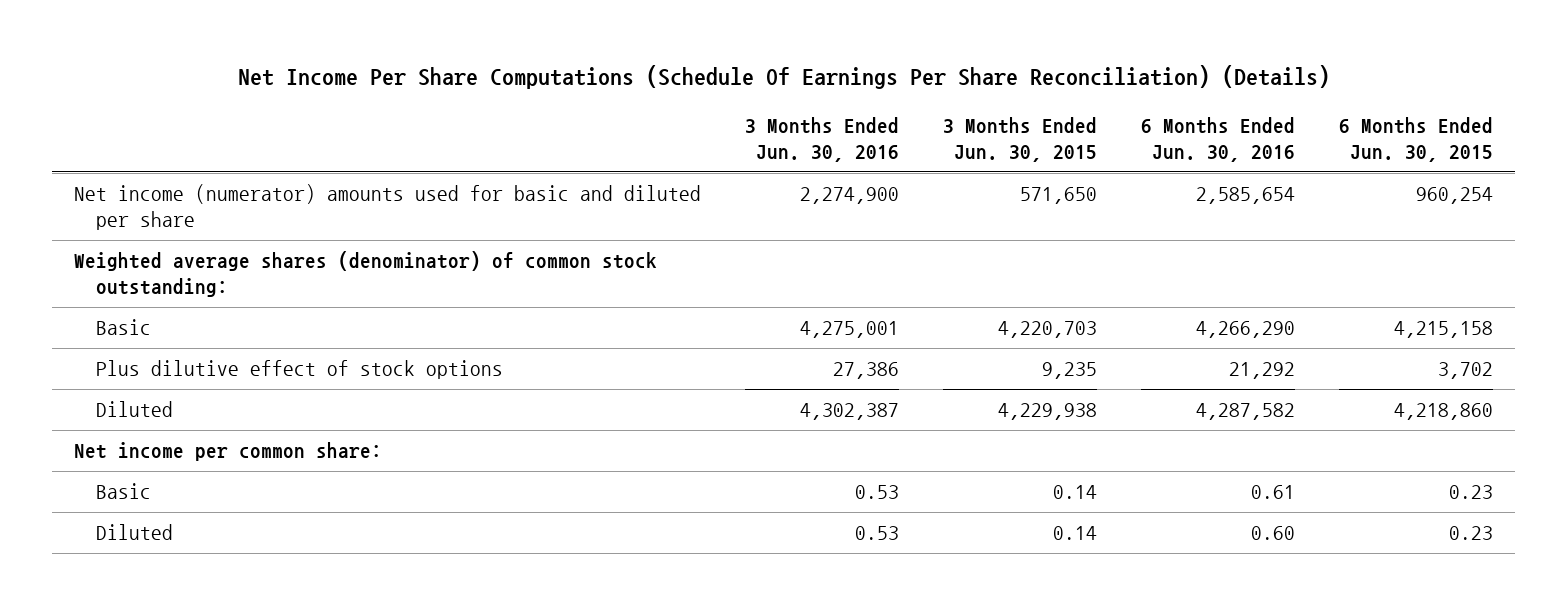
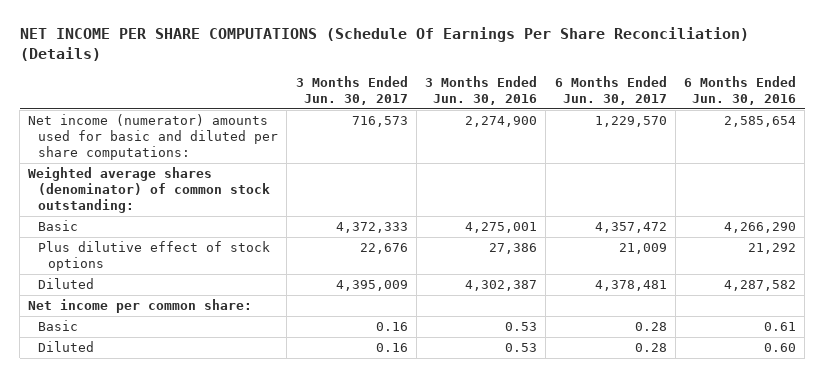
[237,65,1330,90] Net Income Per Share Computations (Schedule Of Earnings Per Share Reconciliation) (Details) -> [19,27,749,61] NET INCOME PER SHARE COMPUTATIONS (Schedule Of Earnings Per Share Reconciliation) (Details)
[943,117,1098,162] 3 Months Ended Jun. 30, 2015 -> none
[1339,117,1494,162] 6 Months Ended Jun. 30, 2015 -> none
none -> [295,75,408,105] 3 Months Ended Jun. 30, 2017
none -> [554,75,667,105] 6 Months Ended Jun. 30, 2017
[74,184,702,230] Net income (numerator) amounts used for basic and diluted per share -> [28,114,279,161] Net income (numerator) amounts used for basic and diluted per share computations:

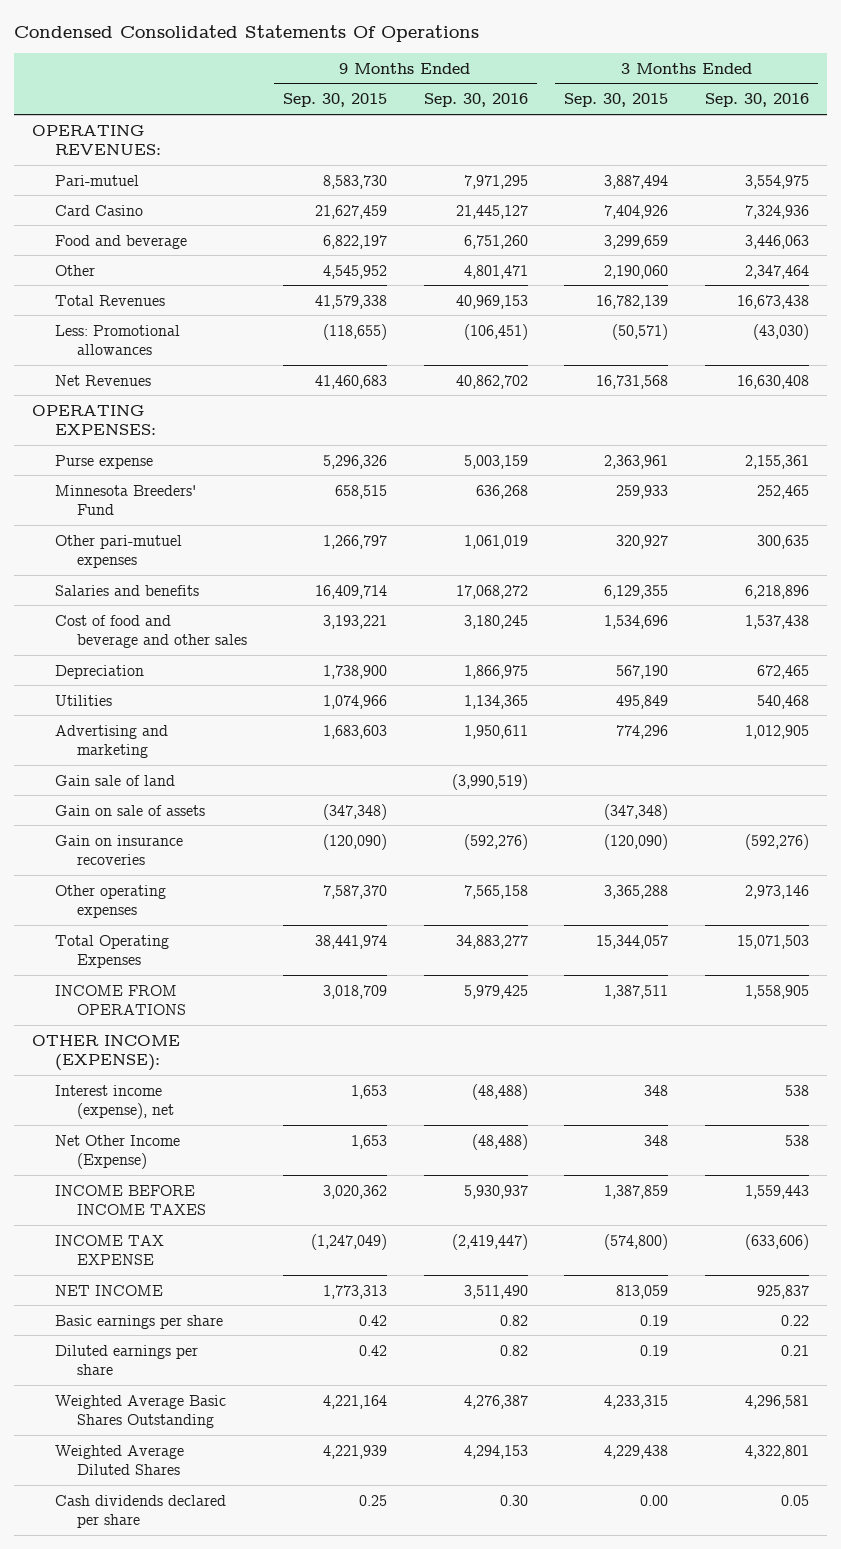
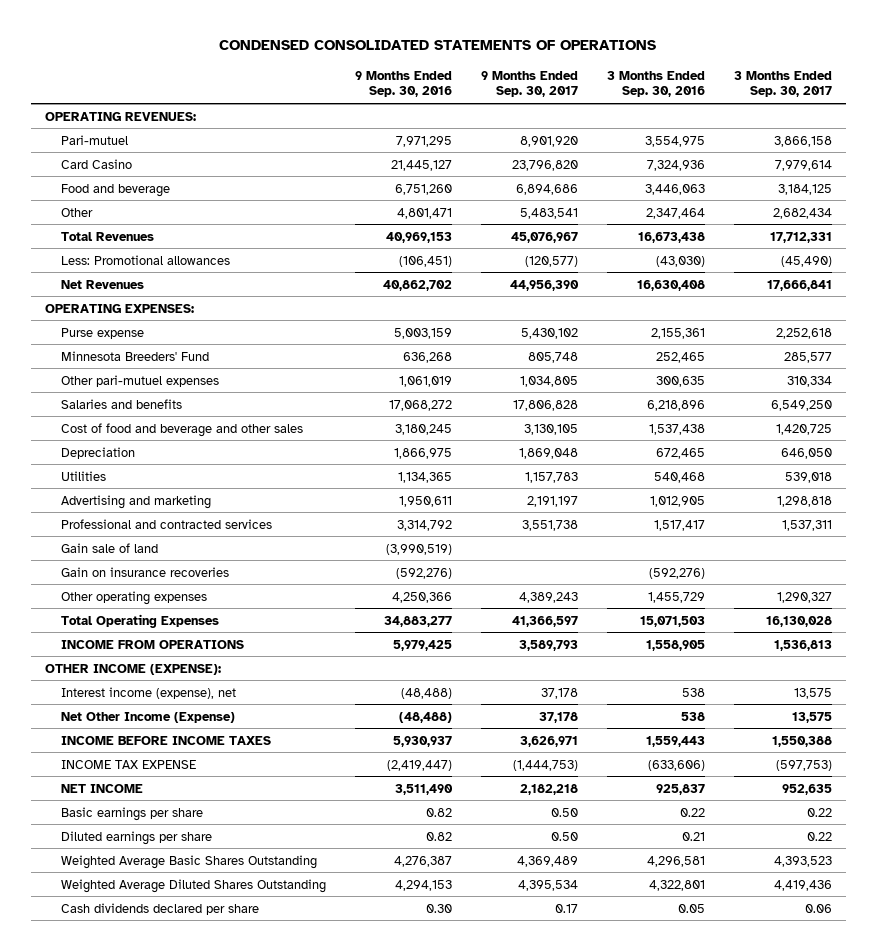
[14,24,480,42] Condensed Consolidated Statements Of Operations -> [219,40,657,51] CONDENSED CONSOLIDATED STATEMENTS OF OPERATIONS
[283,93,388,108] Sep. 30, 2015 -> none
[564,93,669,108] Sep. 30, 2015 -> none
none -> [480,70,578,98] 9 Months Ended Sep. 30, 2017
none -> [733,70,832,98] 3 Months Ended Sep. 30, 2017
none -> [60,518,272,529] Professional and contracted services
[54,804,205,816] Gain on sale of assets -> none
[463,884,528,899] 7,565,158 -> [391,591,452,603] 4,250,366
[744,884,809,899] 2,973,146 -> [647,591,705,603] 1,455,729
[54,1444,184,1475] Weighted Average Diluted Shares -> [60,878,326,893] Weighted Average Diluted Shares Outstanding

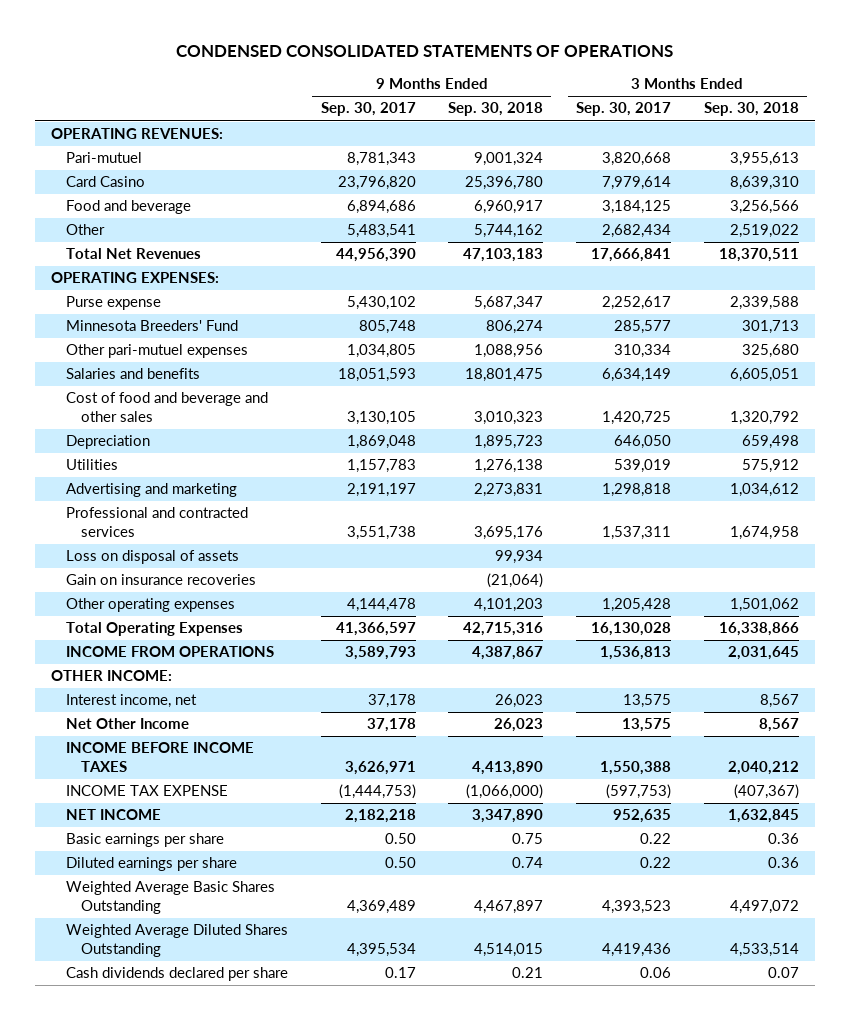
[354,70,452,98] 9 Months Ended Sep. 30, 2016 -> none
[606,70,705,98] 3 Months Ended Sep. 30, 2016 -> none
none -> [448,102,544,117] Sep. 30, 2018
none -> [703,102,799,117] Sep. 30, 2018
[519,135,578,147] 8,901,920 -> [346,152,416,167] 8,781,343
[773,135,832,147] 3,866,158 -> [601,152,671,167] 3,820,668
[60,231,154,241] Total Revenues -> none
[60,254,230,265] Less: Promotional allowances -> none
[60,279,144,289] Net Revenues -> [65,248,201,260] Total Net Revenues
[775,327,832,339] 2,252,618 -> [601,296,671,311] 2,252,617
[512,399,578,411] 17,806,828 -> [337,368,416,383] 18,051,593
[770,399,832,411] 6,549,250 -> [601,368,671,383] 6,634,149
[784,471,832,483] 539,018 -> [613,459,671,474] 539,019
[60,542,158,553] Gain sale of land -> [65,550,239,565] Loss on disposal of assets
[518,591,578,603] 4,389,243 -> [346,598,416,613] 4,144,478
[776,591,832,603] 1,290,327 -> [601,598,671,613] 1,205,428
[45,663,222,675] OTHER INCOME (EXPENSE): -> [51,670,173,682] OTHER INCOME:
[60,686,236,699] Interest income (expense), net -> [65,694,197,709] Interest income, net
[60,711,235,723] Net Other Income (Expense) -> [65,718,189,730] Net Other Income

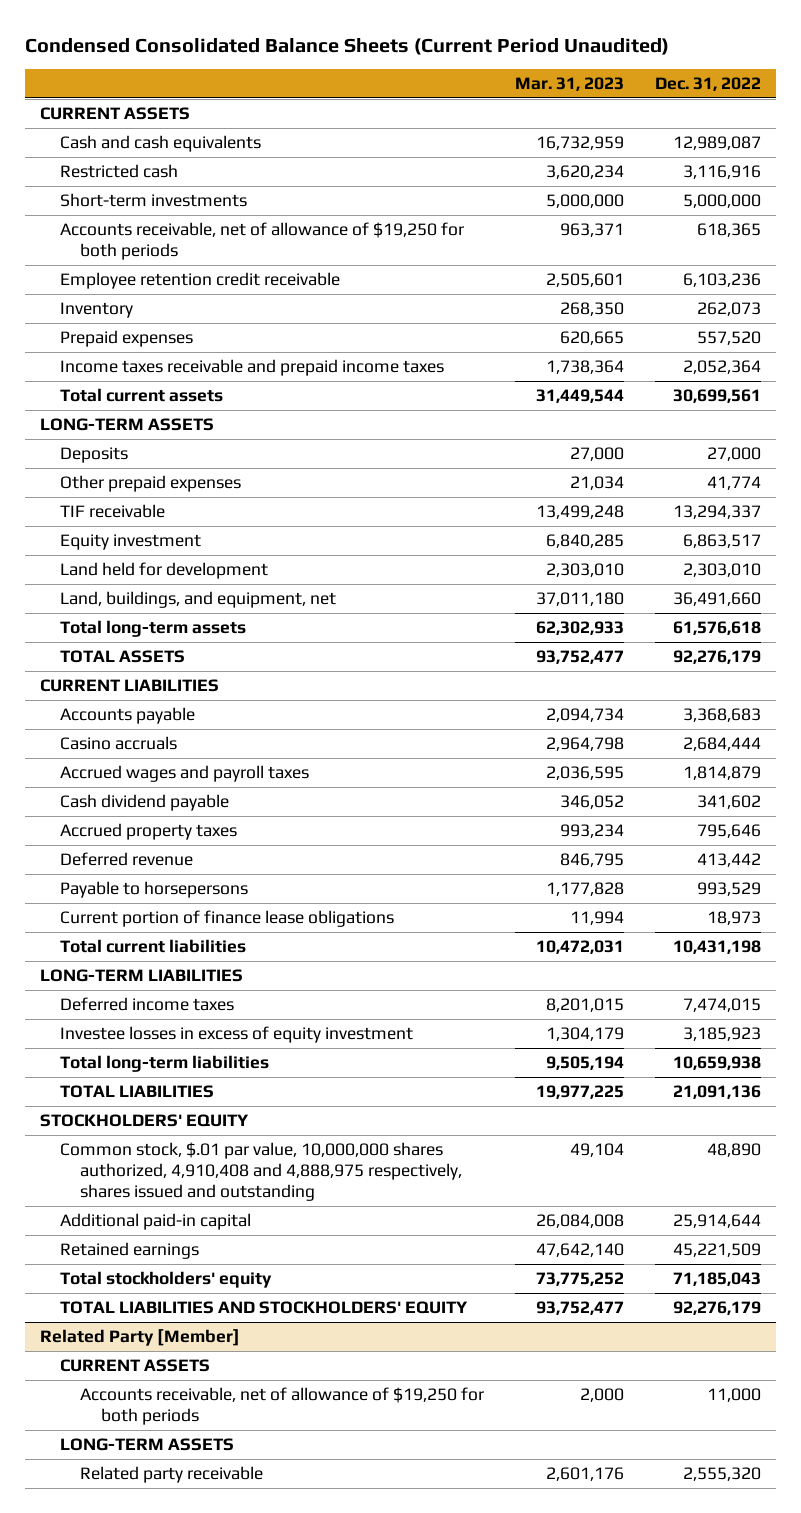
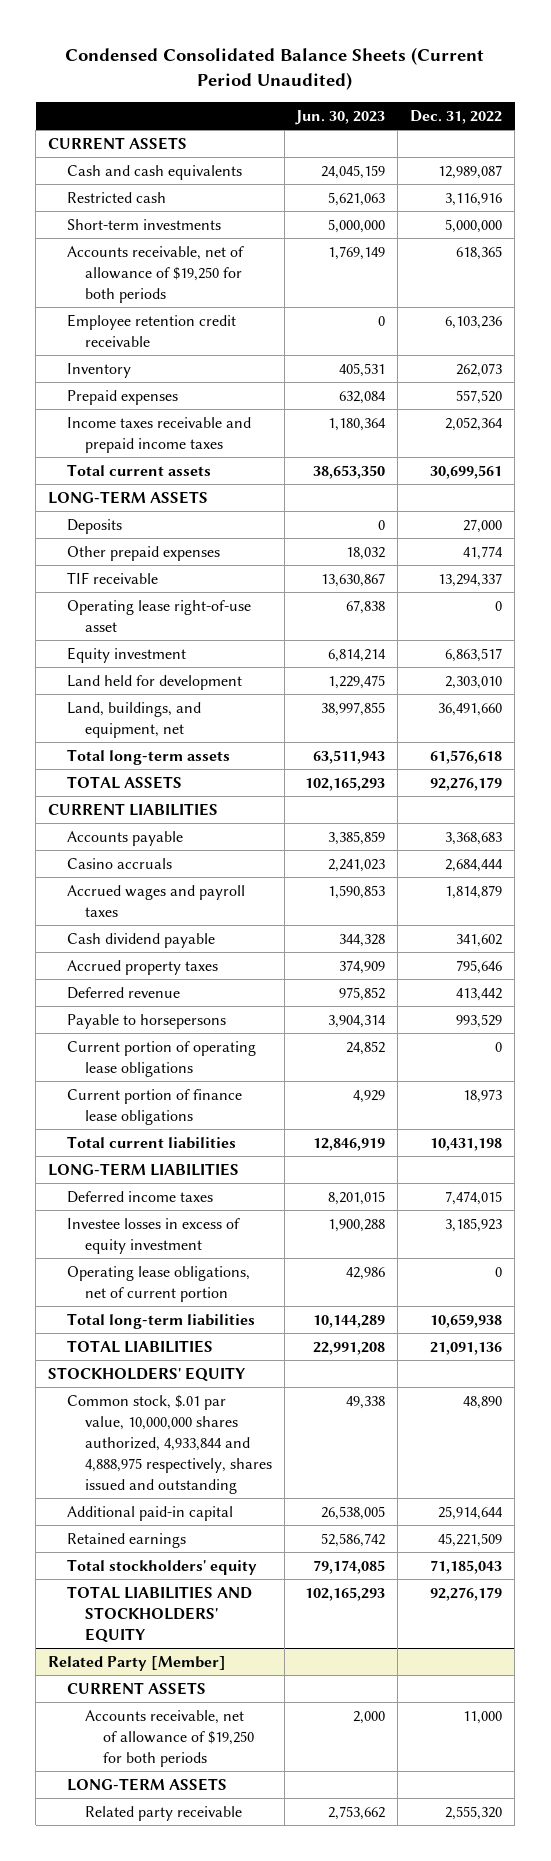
[515,77,625,92] Mar. 31, 2023 -> none
none -> [295,110,386,126] Jun. 30, 2023
none -> [66,599,251,632] Operating lease right-of-use asset
none -> [66,1040,256,1077] Current portion of operating lease obligations
none -> [66,1265,250,1302] Operating lease obligations, net of current portion
[60,1142,463,1202] Common stock, $.01 par value, 10,000,000 shares authorized, 4,910,408 and 4,888,975 respectively, shares issued and outstanding -> [66,1394,272,1494] Common stock, $.01 par value, 10,000,000 shares authorized, 4,933,844 and 4,888,975 respectively, shares issued and outstanding

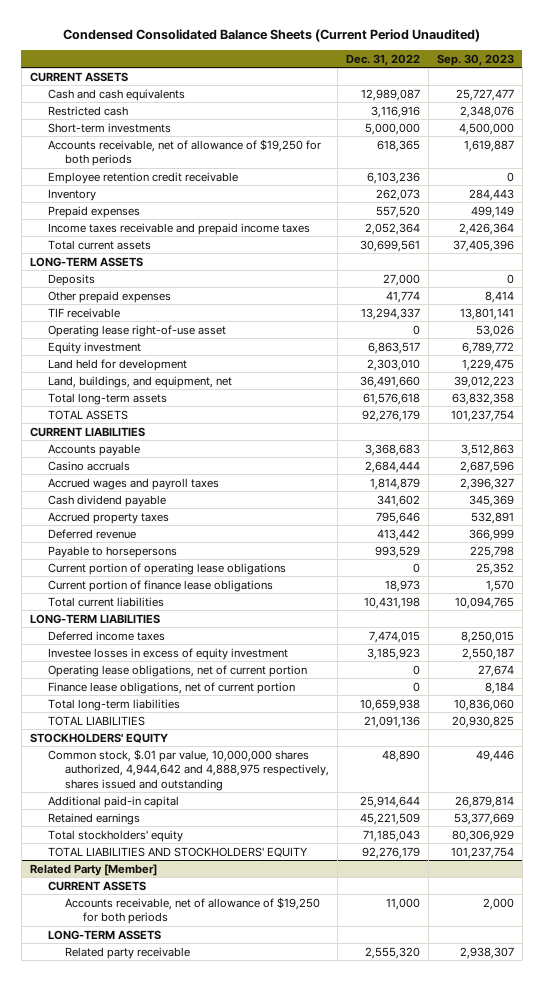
[295,110,386,126] Jun. 30, 2023 -> none
none -> [436,53,514,66] Sep. 30, 2023
none -> [47,681,295,694] Finance lease obligations, net of current portion
[66,1394,272,1494] Common stock, $.01 par value, 10,000,000 shares authorized, 4,933,844 and 4,888,975 respectively, shares issued and outstanding -> [47,748,330,791] Common stock, $.01 par value, 10,000,000 shares authorized, 4,944,642 and 4,888,975 respectively, shares issued and outstanding

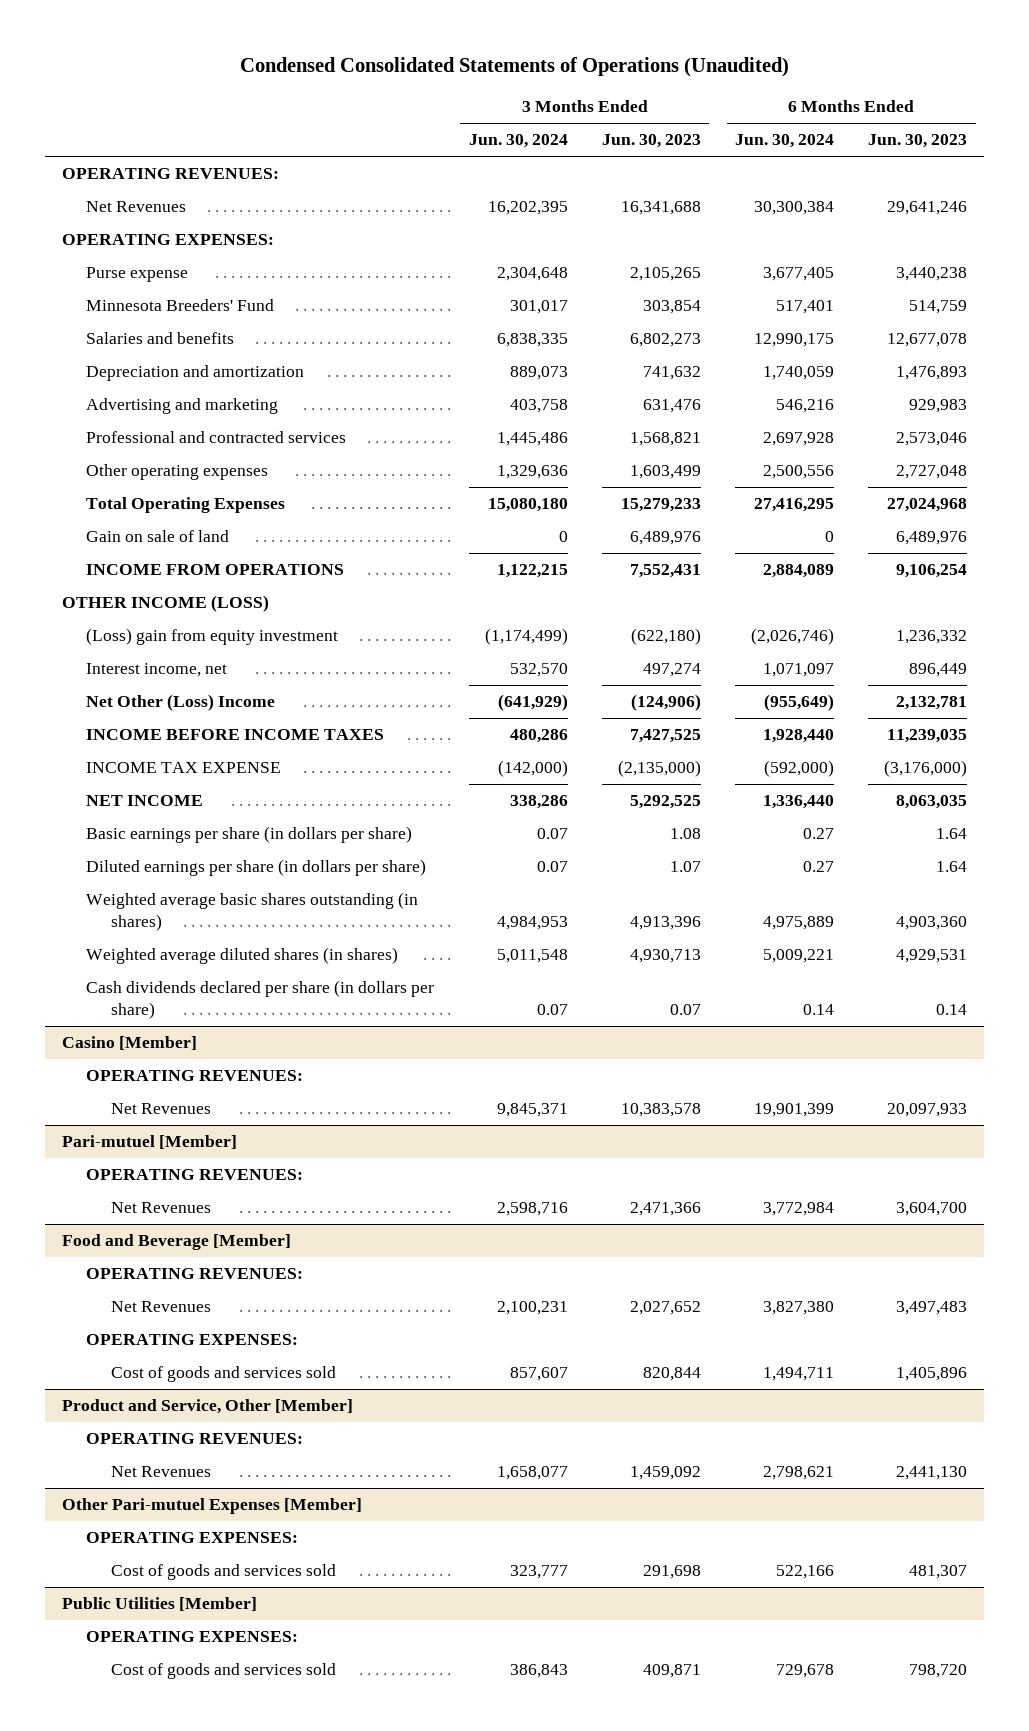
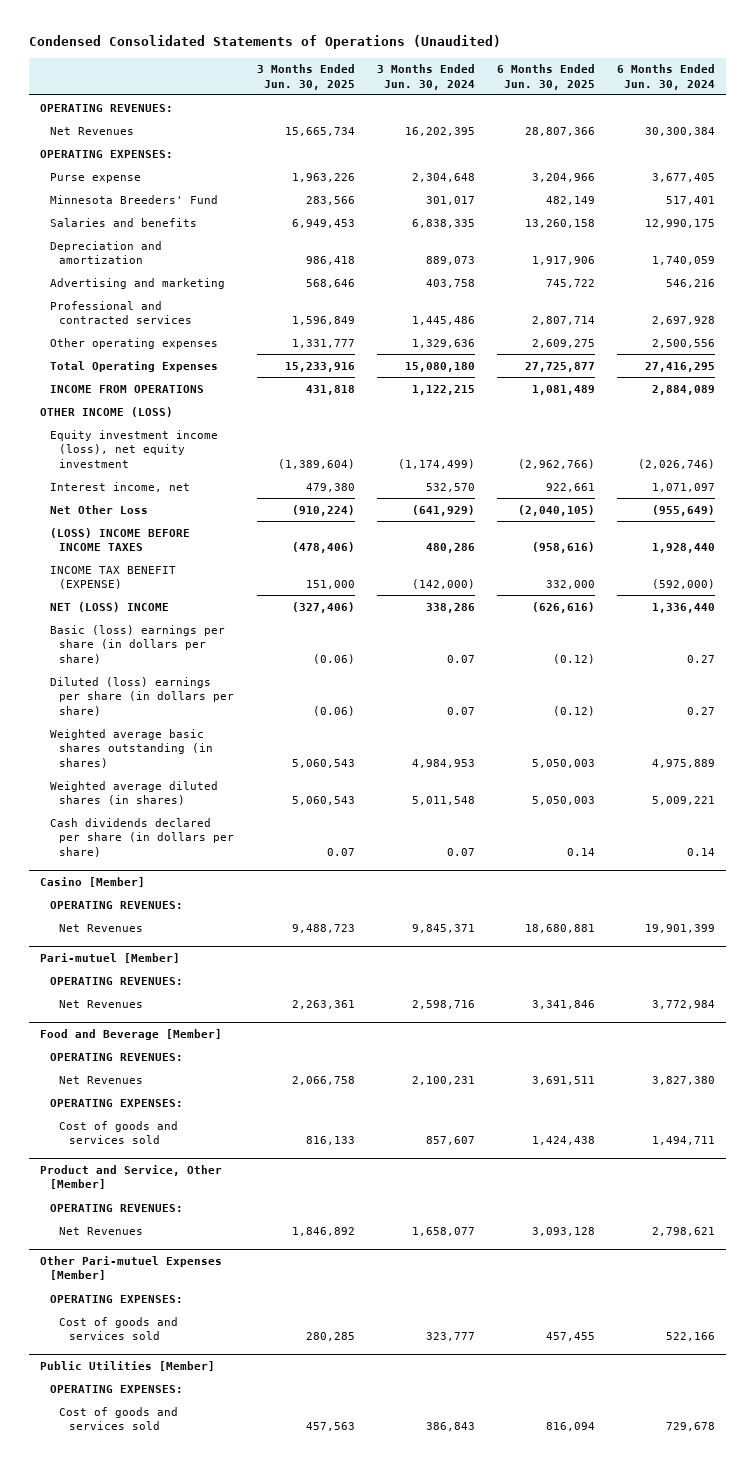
[601,134,701,149] Jun. 30, 2023 -> none
[868,134,968,149] Jun. 30, 2023 -> none
none -> [256,64,355,90] 3 Months Ended Jun. 30, 2025
none -> [497,64,596,90] 6 Months Ended Jun. 30, 2025
[86,530,230,543] Gain on sale of land -> none
[86,628,339,646] (Loss) gain from equity investment -> [49,429,218,468] Equity investment income (loss), net equity investment
[86,694,276,712] Net Other (Loss) Income -> [49,504,148,514] Net Other Loss
[86,729,385,741] INCOME BEFORE INCOME TAXES -> [49,527,190,552] (LOSS) INCOME BEFORE INCOME TAXES
[86,762,282,774] INCOME TAX EXPENSE -> [49,565,176,590] INCOME TAX BENEFIT (EXPENSE)
[86,795,204,807] NET INCOME -> [49,601,169,612] NET (LOSS) INCOME
[86,826,413,844] Basic earnings per share (in dollars per share) -> [49,624,225,664] Basic (loss) earnings per share (in dollars per share)
[86,859,427,877] Diluted earnings per share (in dollars per share) -> [49,676,235,716] Diluted (loss) earnings per share (in dollars per share)

